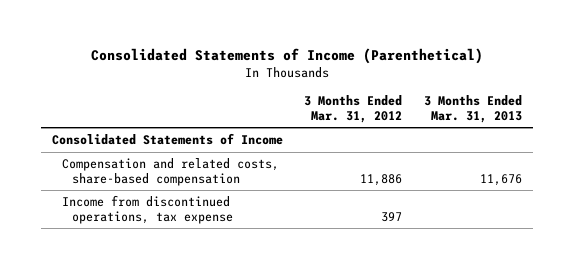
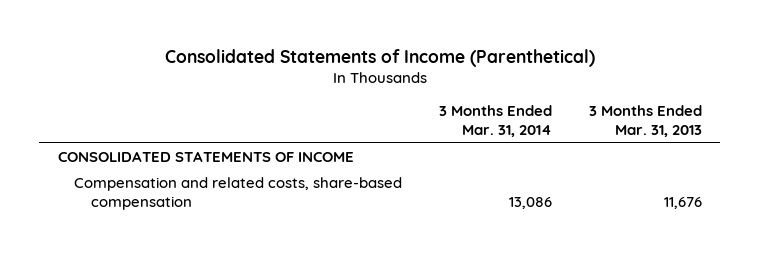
[304,95,403,123] 3 Months Ended Mar. 31, 2012 -> none
none -> [439,105,553,138] 3 Months Ended Mar. 31, 2014
[51,133,283,146] Consolidated Statements of Income -> [57,151,354,163] CONSOLIDATED STATEMENTS OF INCOME
[61,195,233,224] Income from discontinued operations, tax expense -> none

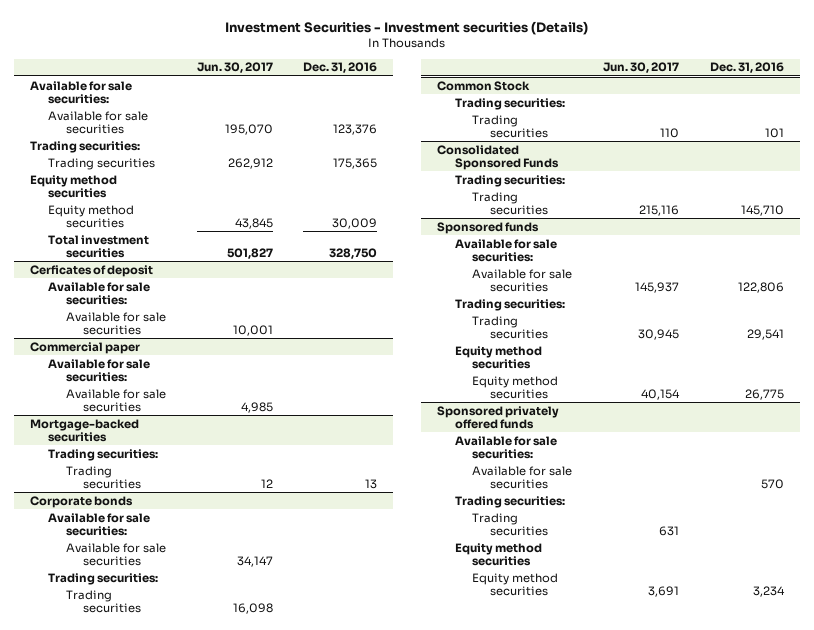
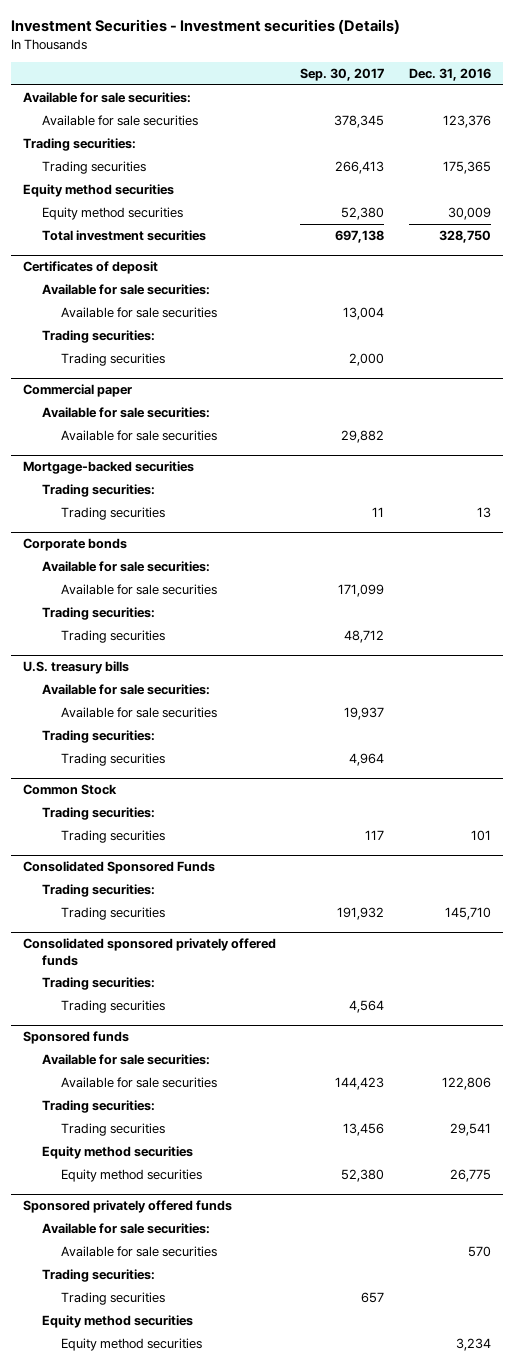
[196,62,273,74] Jun. 30, 2017 -> none
none -> [300,67,385,81] Sep. 30, 2017
[29,264,153,277] Cerficates of deposit -> [22,261,158,275] Certificates of deposit
none -> [41,330,155,344] Trading securities:
none -> [60,353,165,367] Trading securities
none -> [22,661,129,675] U.S. treasury bills
none -> [41,684,210,696] Available for sale securities:
none -> [60,707,217,719] Available for sale securities
none -> [41,730,155,744] Trading securities:
none -> [60,753,165,767] Trading securities
none -> [22,938,276,966] Consolidated sponsored privately offered funds
none -> [41,977,155,991] Trading securities:
none -> [60,1000,165,1014] Trading securities

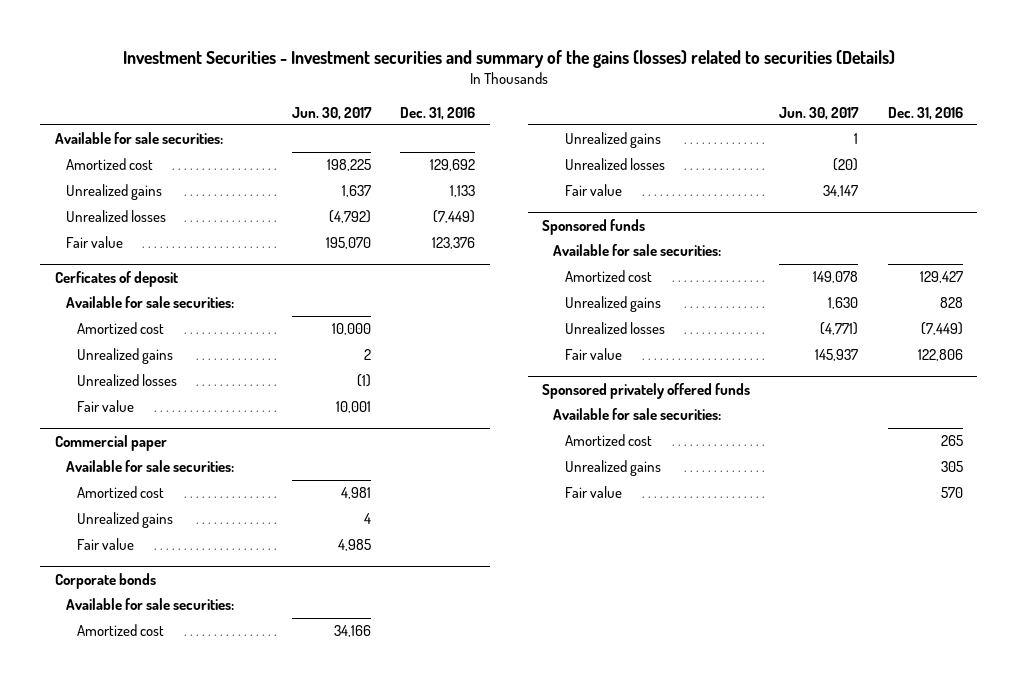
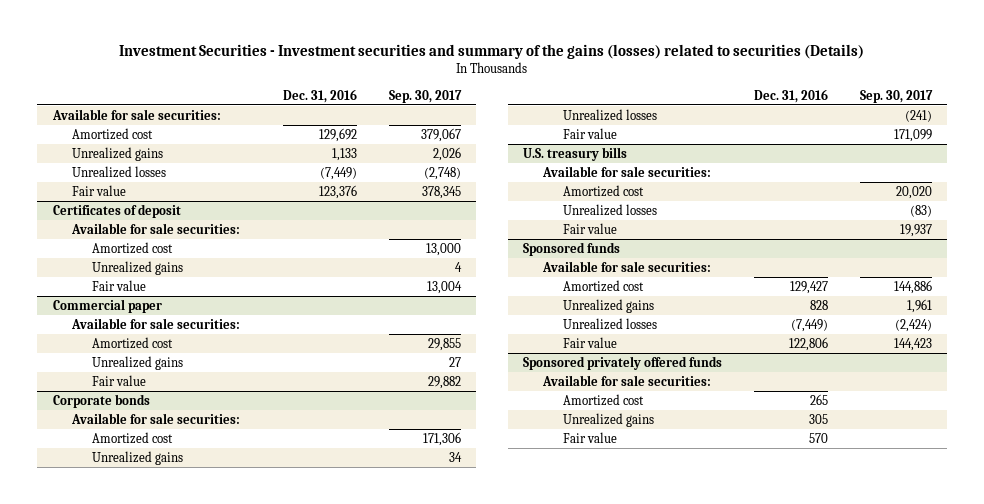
[291,106,372,120] Jun. 30, 2017 -> none
none -> [388,89,462,103] Sep. 30, 2017
[54,271,178,288] Cerficates of deposit -> [52,203,181,218] Certificates of deposit
[77,374,178,387] Unrealized losses -> none
none -> [523,146,628,161] U.S. treasury bills
none -> [542,165,712,177] Available for sale securities:
none -> [563,184,645,197] Amortized cost
none -> [563,203,658,216] Unrealized losses
none -> [563,222,618,234] Fair value

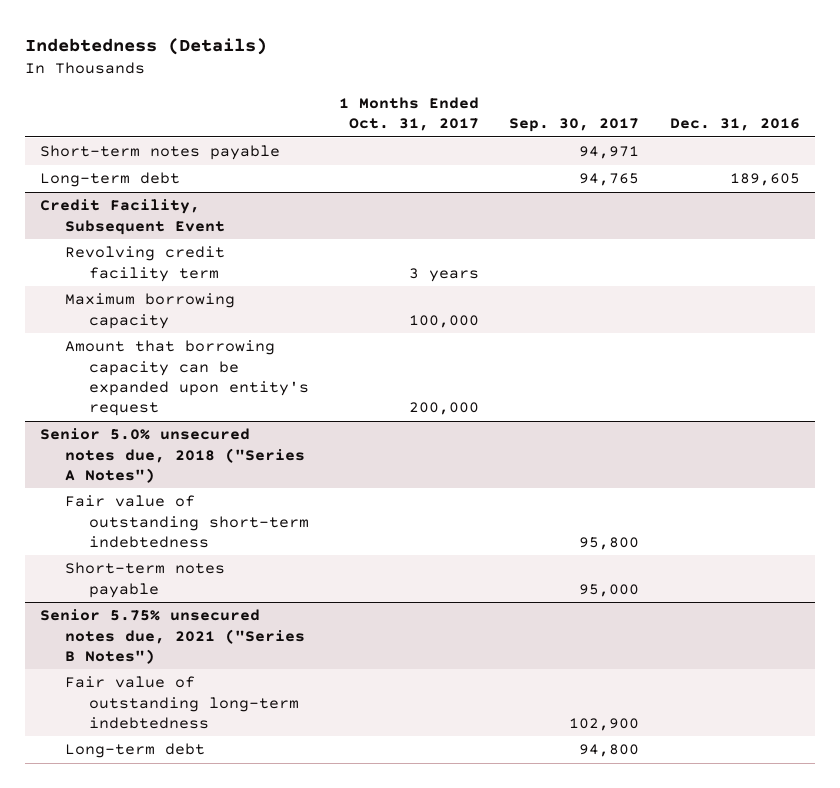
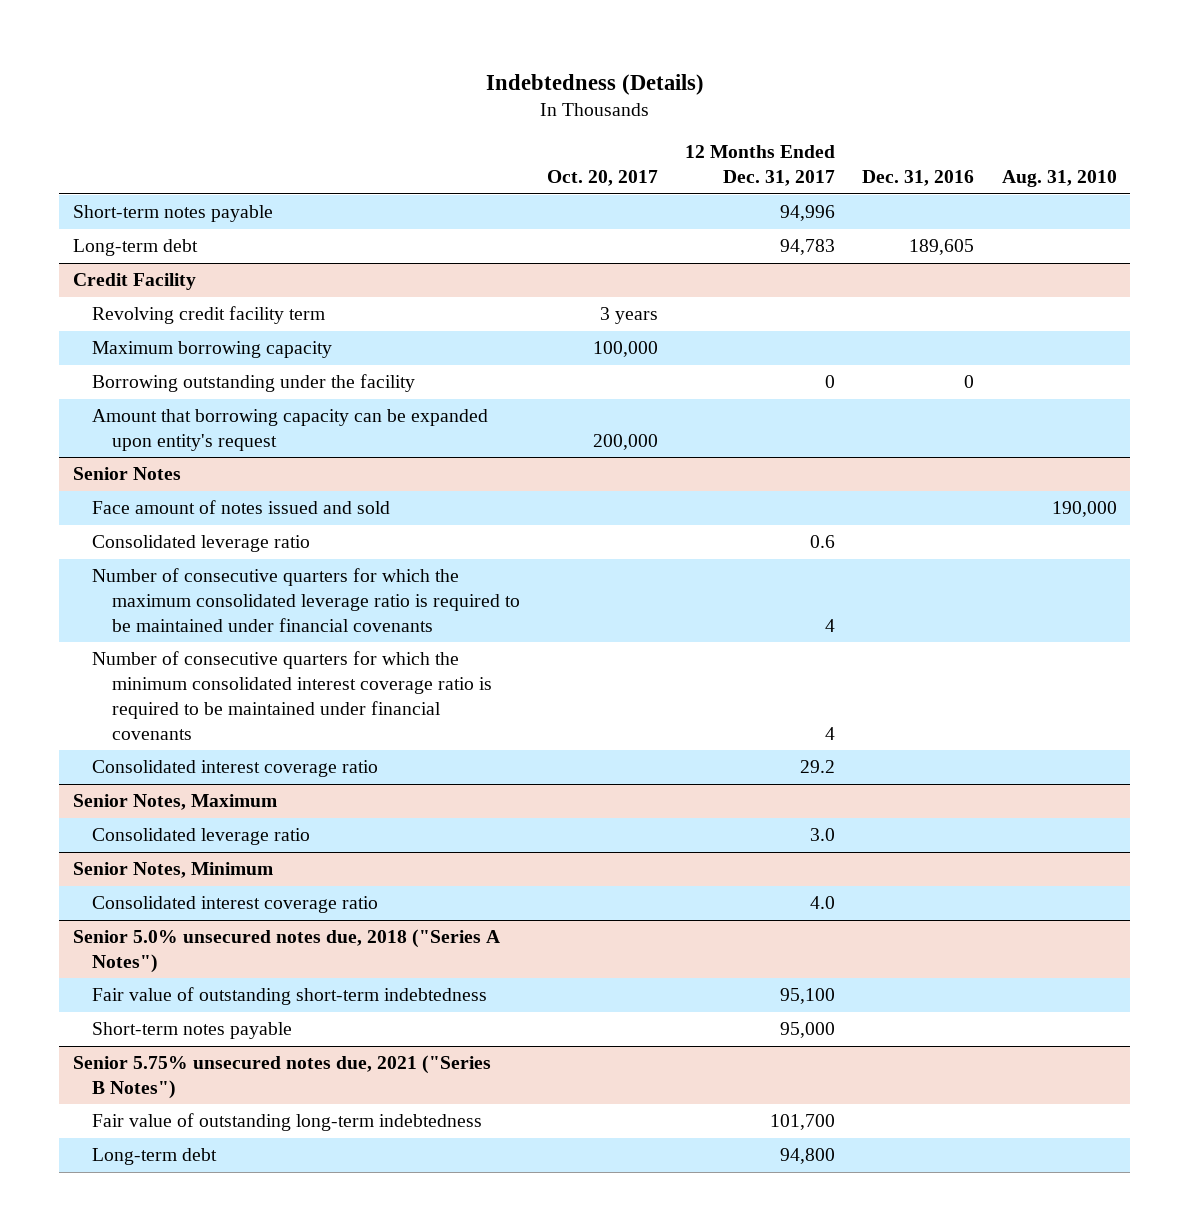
[339,96,480,132] 1 Months Ended Oct. 31, 2017 -> none
[509,118,640,133] Sep. 30, 2017 -> none
none -> [546,170,658,187] Oct. 20, 2017
none -> [685,145,836,187] 12 Months Ended Dec. 31, 2017
none -> [1001,170,1117,188] Aug. 31, 2010
[40,199,225,235] Credit Facility, Subsequent Event -> [73,273,197,291] Credit Facility
none -> [92,374,416,393] Borrowing outstanding under the facility
none -> [73,467,182,481] Senior Notes
none -> [92,500,391,515] Face amount of notes issued and sold
none -> [92,535,311,553] Consolidated leverage ratio
none -> [92,568,520,632] Number of consecutive quarters for which the maximum consolidated leverage ratio is required to be maintained under financial covenants
none -> [92,651,492,740] Number of consecutive quarters for which the minimum consolidated interest coverage ratio is required to be maintained under financial covenants
none -> [92,760,379,778] Consolidated interest coverage ratio
none -> [73,794,278,811] Senior Notes, Maximum
none -> [92,828,311,846] Consolidated leverage ratio
none -> [73,862,274,879] Senior Notes, Minimum
none -> [92,896,379,914] Consolidated interest coverage ratio

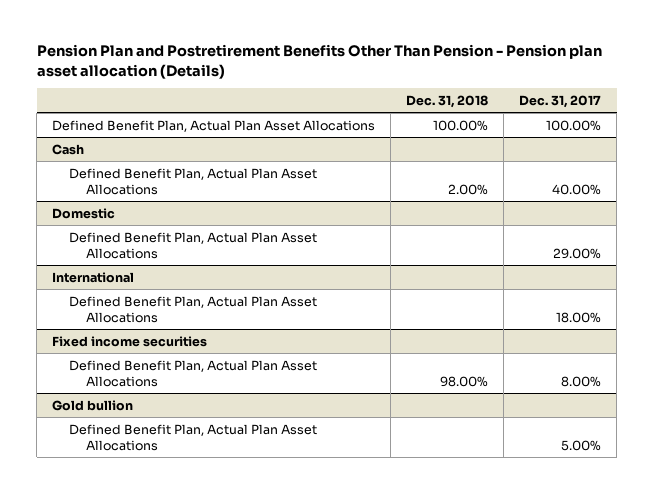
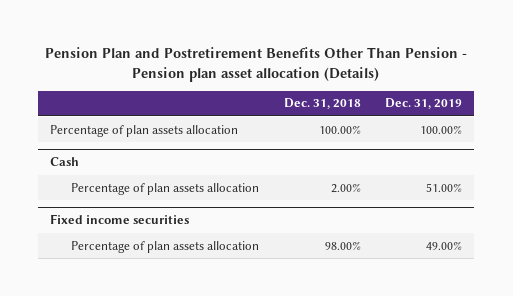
[519,94,602,108] Dec. 31, 2017 -> none
none -> [385,98,463,110] Dec. 31, 2019
[52,119,376,132] Defined Benefit Plan, Actual Plan Asset Allocations -> [50,124,239,137] Percentage of plan assets allocation
[52,207,116,219] Domestic -> none
[69,231,318,259] Defined Benefit Plan, Actual Plan Asset Allocations -> none
[52,271,135,283] International -> none
[69,295,318,323] Defined Benefit Plan, Actual Plan Asset Allocations -> none
[69,167,318,195] Defined Benefit Plan, Actual Plan Asset Allocations -> [70,182,259,195] Percentage of plan assets allocation
[52,399,134,411] Gold bullion -> none
[69,423,318,451] Defined Benefit Plan, Actual Plan Asset Allocations -> none
[69,359,318,387] Defined Benefit Plan, Actual Plan Asset Allocations -> [70,240,259,253] Percentage of plan assets allocation

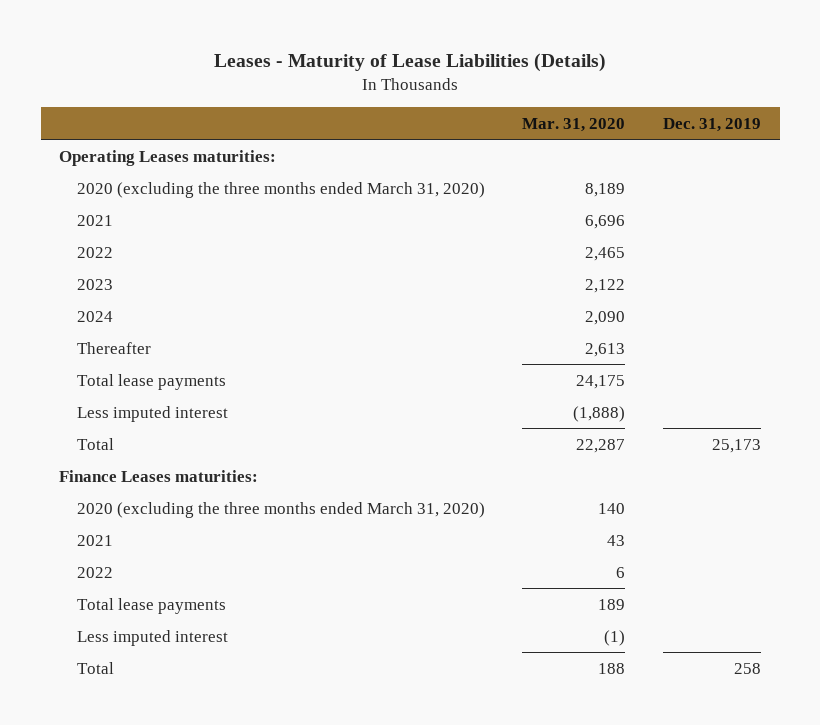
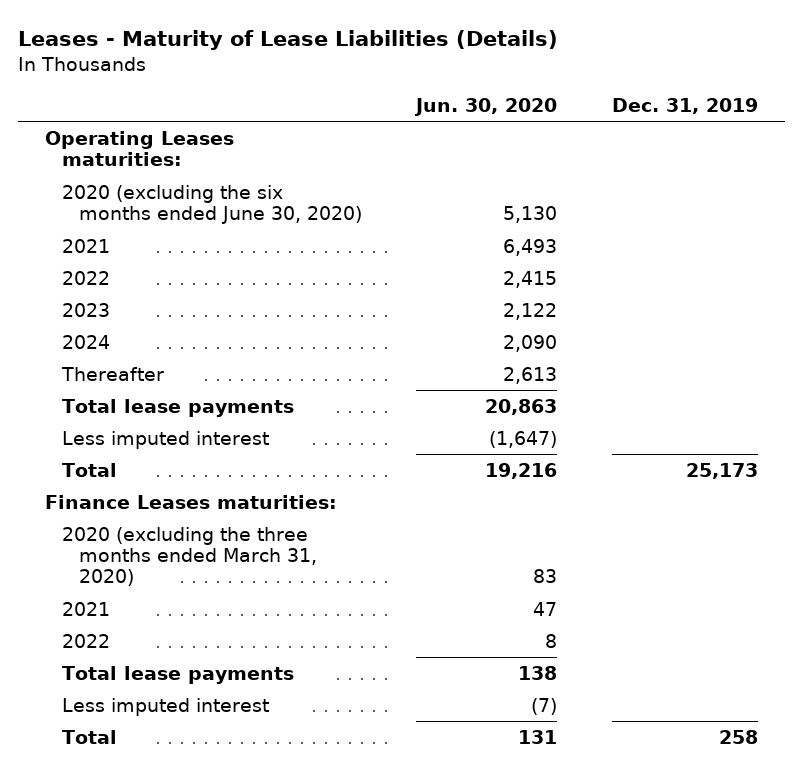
[522,117,626,132] Mar. 31, 2020 -> none
none -> [414,97,558,116] Jun. 30, 2020
[76,181,485,198] 2020 (excluding the three months ended March 31, 2020) -> [61,184,362,225] 2020 (excluding the six months ended June 30, 2020)

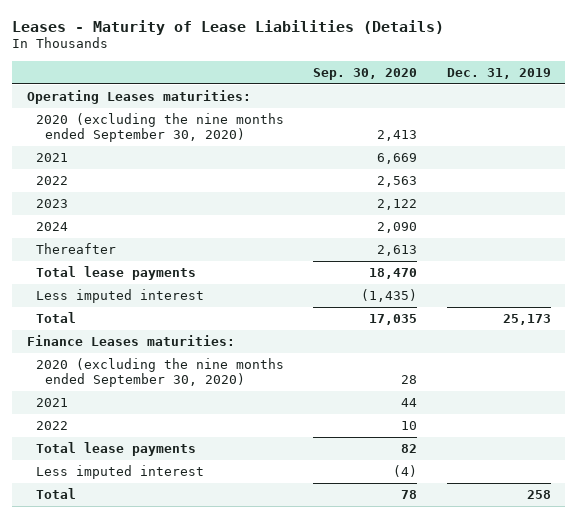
[414,97,558,116] Jun. 30, 2020 -> none
none -> [313,67,418,80] Sep. 30, 2020
[61,184,362,225] 2020 (excluding the six months ended June 30, 2020) -> [36,112,285,142] 2020 (excluding the nine months ended September 30, 2020)
[61,526,317,587] 2020 (excluding the three months ended March 31, 2020) -> [36,357,285,387] 2020 (excluding the nine months ended September 30, 2020)

